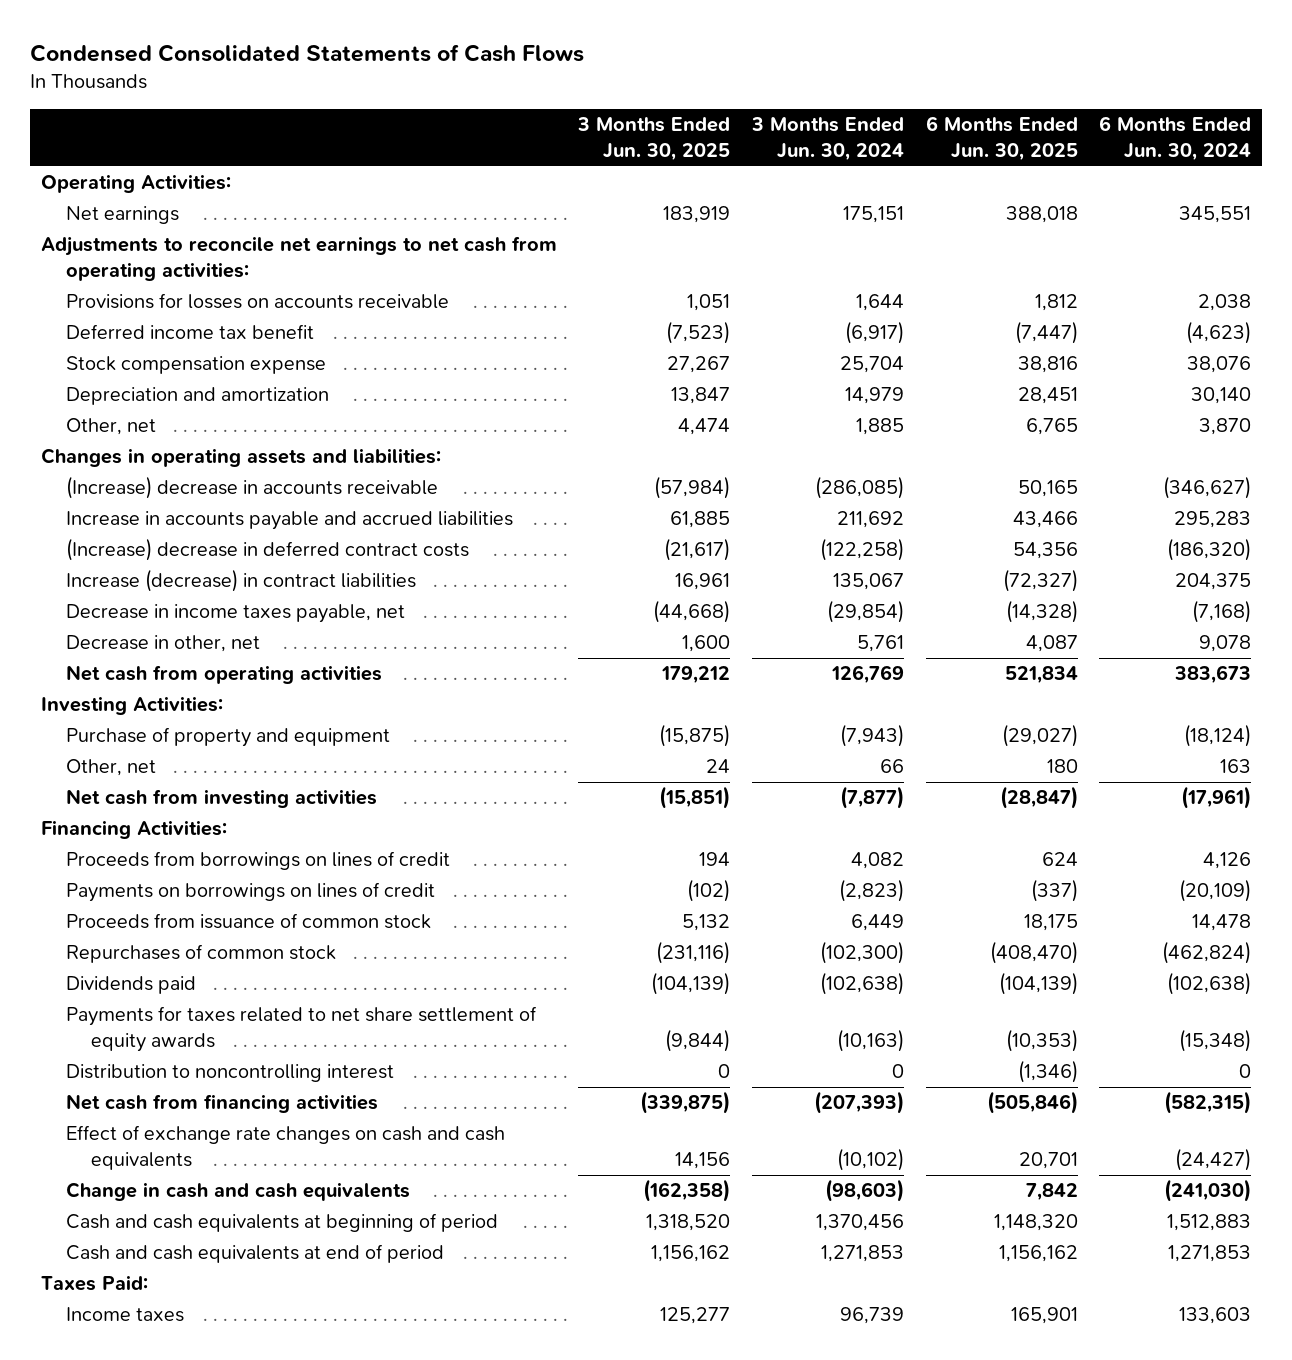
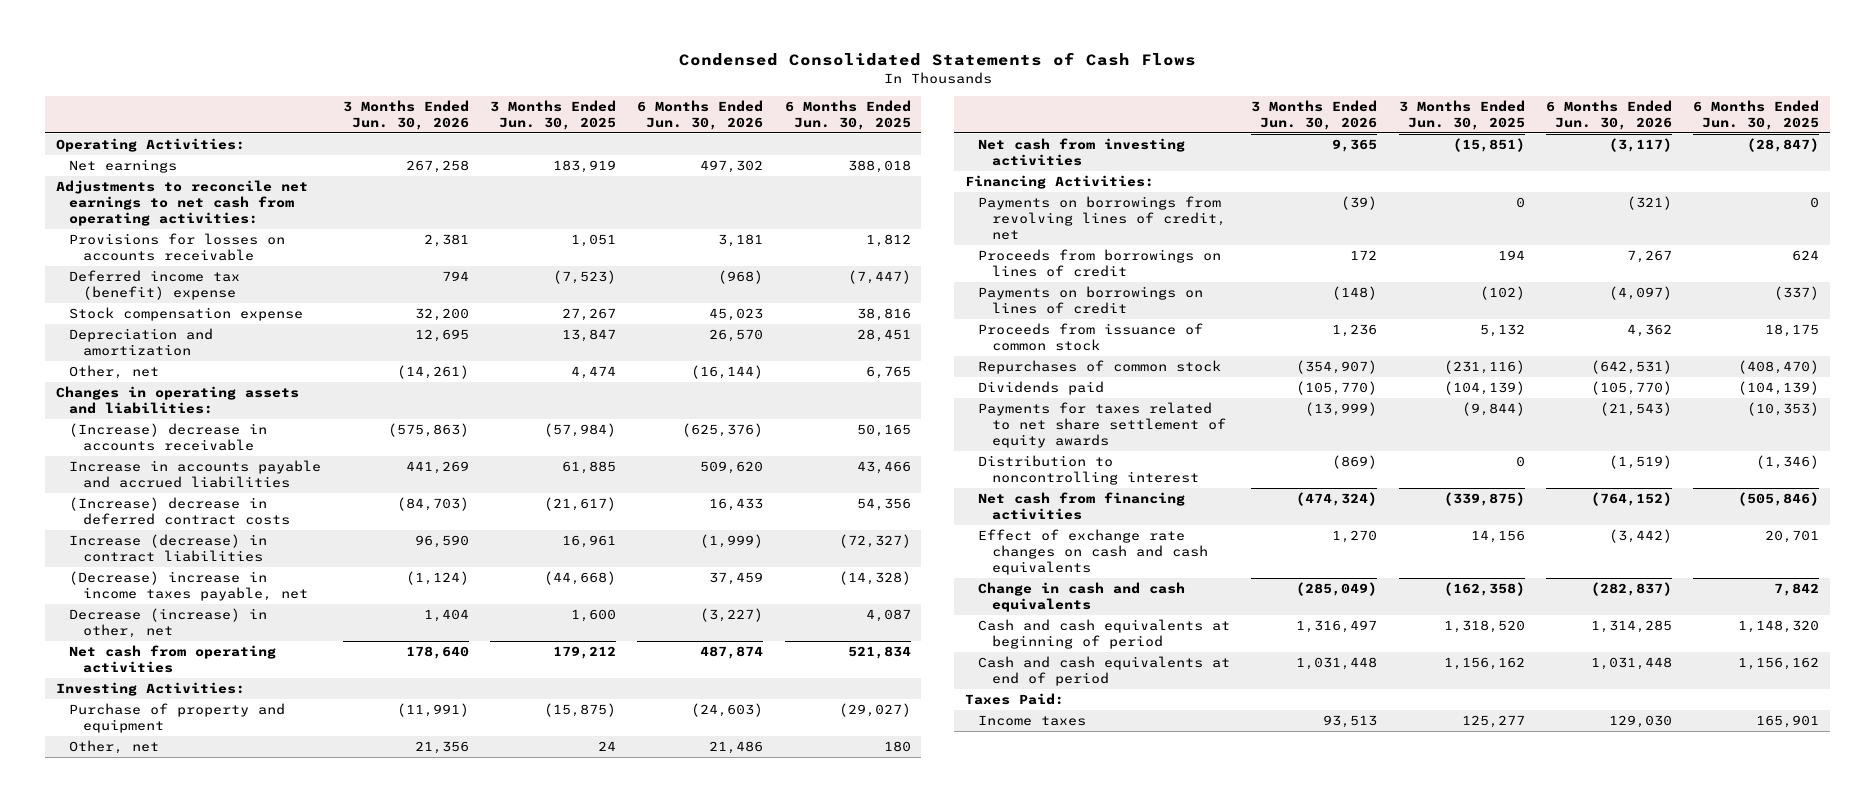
[750,117,904,161] 3 Months Ended Jun. 30, 2024 -> none
[1099,116,1252,161] 6 Months Ended Jun. 30, 2024 -> none
none -> [342,99,469,130] 3 Months Ended Jun. 30, 2026
none -> [637,99,764,130] 6 Months Ended Jun. 30, 2026
[66,324,315,340] Deferred income tax benefit -> [69,269,241,300] Deferred income tax (benefit) expense
[66,604,406,624] Decrease in income taxes payable, net -> [69,570,308,601] (Decrease) increase in income taxes payable, net
[66,635,261,653] Decrease in other, net -> [69,607,268,638] Decrease (increase) in other, net
none -> [978,195,1226,241] Payments on borrowings from revolving lines of credit, net

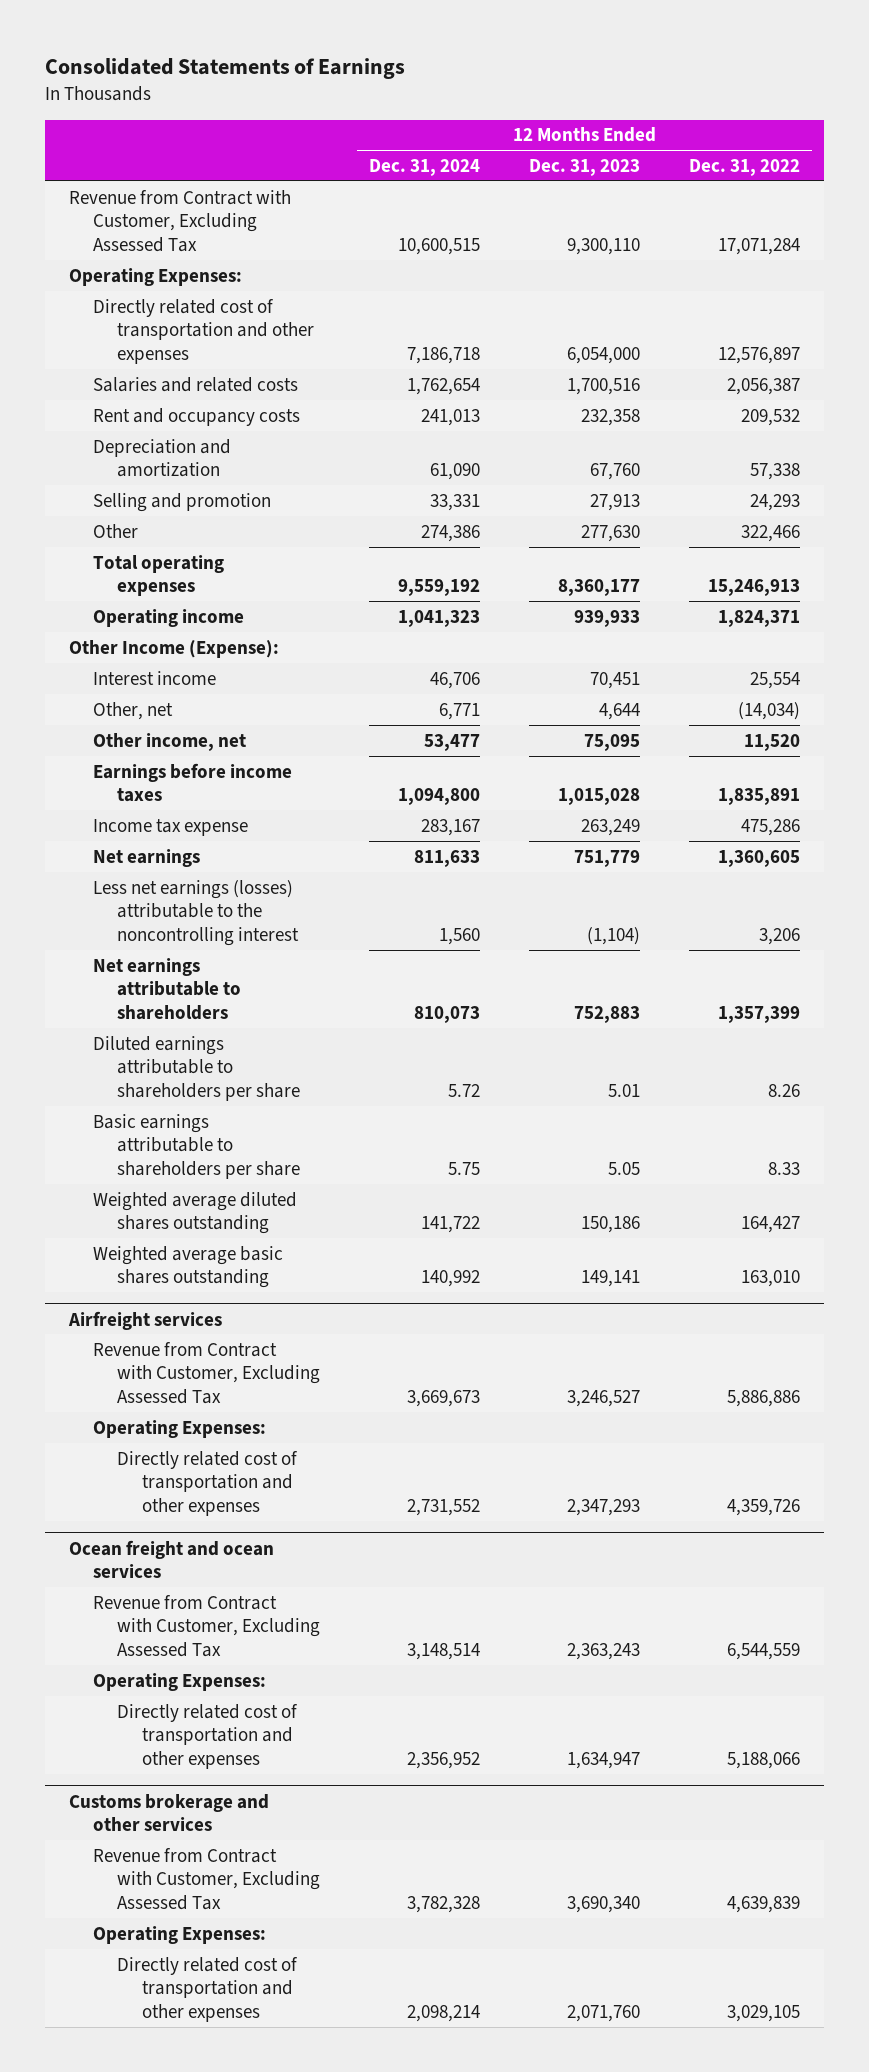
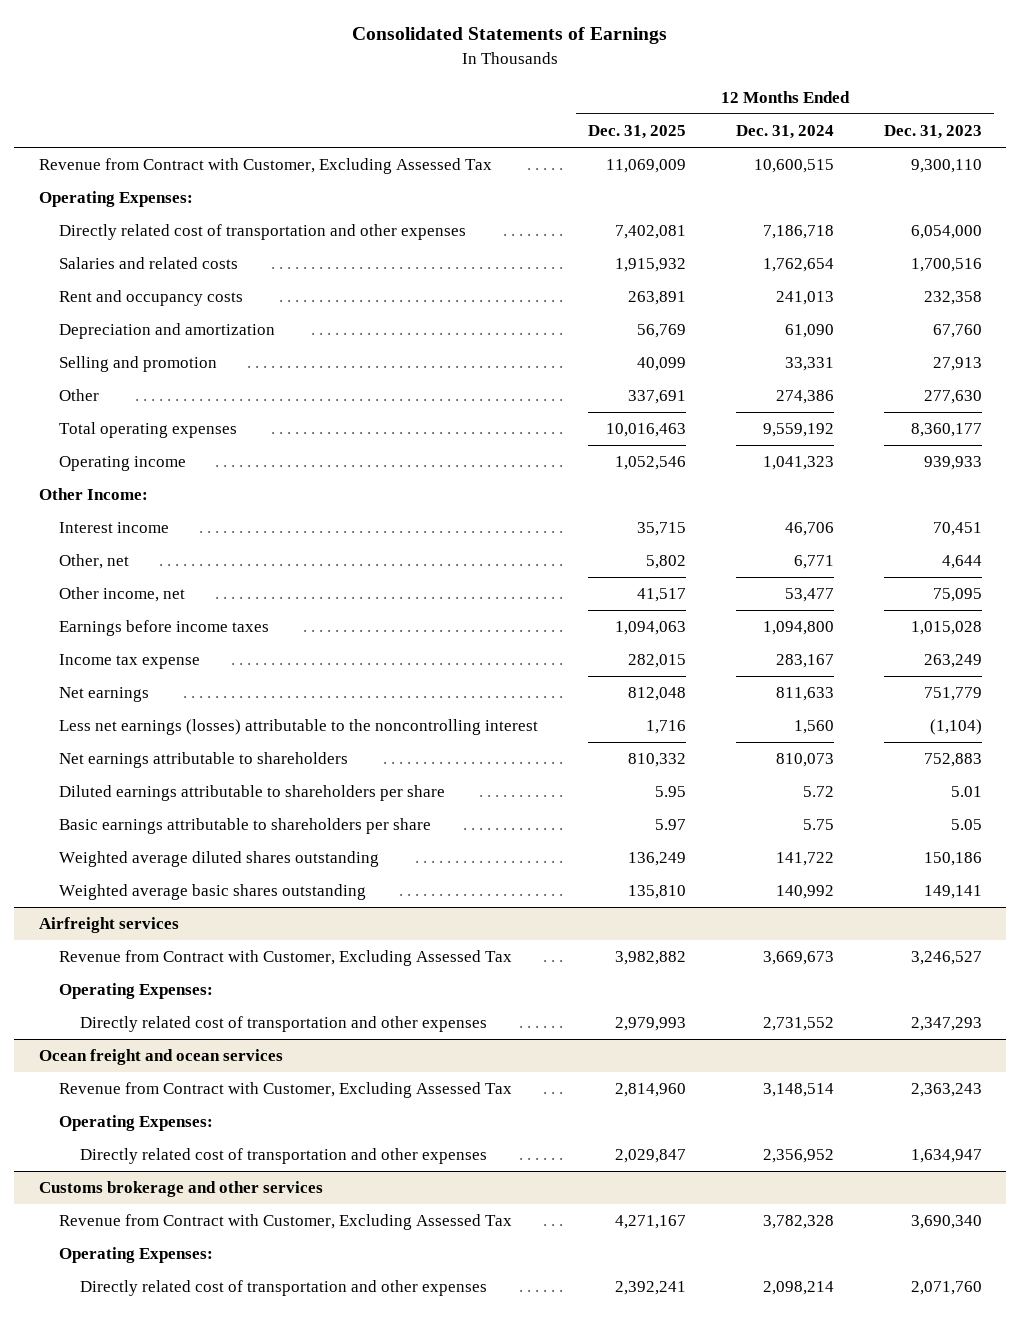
[688,158,800,176] Dec. 31, 2022 -> none
none -> [588,125,687,140] Dec. 31, 2025
[68,639,279,658] Other Income (Expense): -> [38,488,148,501] Other Income:

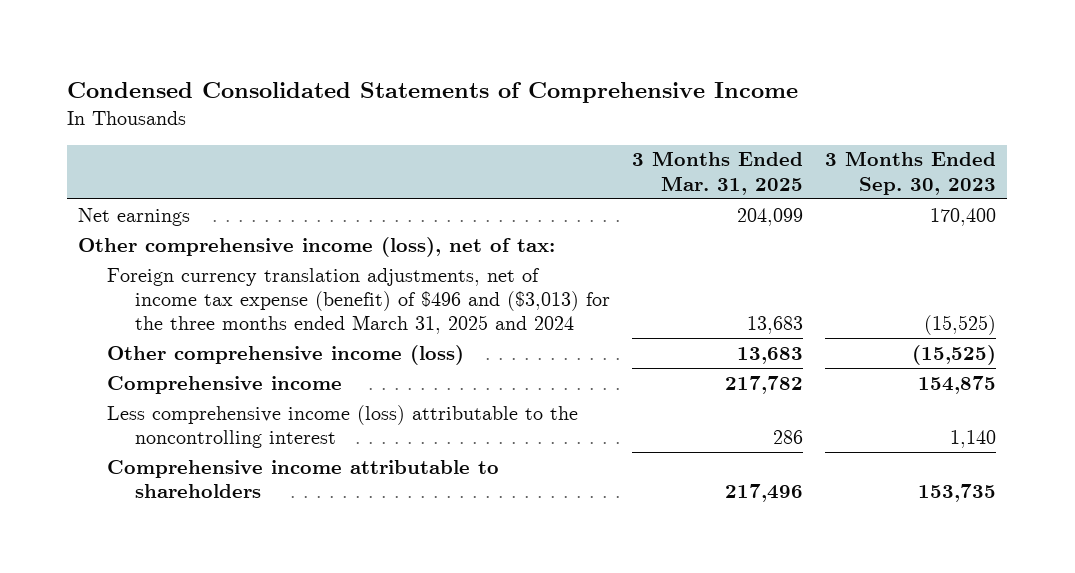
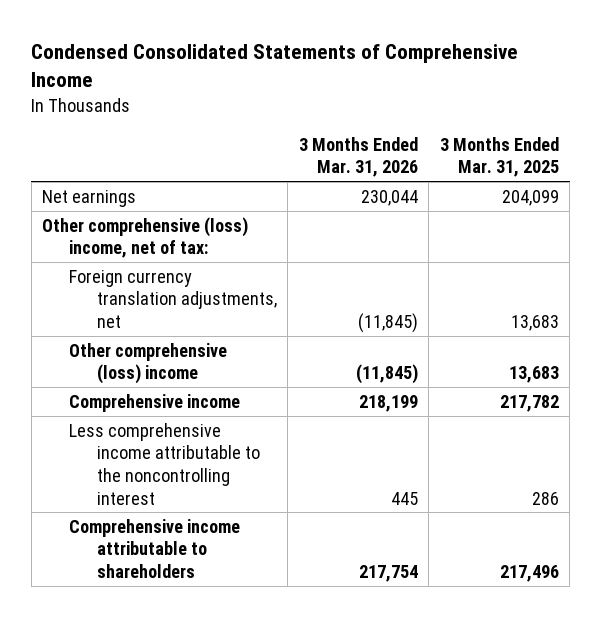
[825,151,997,195] 3 Months Ended Sep. 30, 2023 -> none
none -> [298,136,418,178] 3 Months Ended Mar. 31, 2026
[78,236,556,257] Other comprehensive income (loss), net of tax: -> [42,216,249,259] Other comprehensive (loss) income, net of tax:
[106,267,610,335] Foreign currency translation adjustments, net of income tax expense (benefit) of $496 and ($3,013) for the three months ended March 31, 2025 and 2024 -> [69,269,277,328] Foreign currency translation adjustments, net
[106,344,464,365] Other comprehensive income (loss) -> [69,342,228,385] Other comprehensive (loss) income
[106,404,578,448] Less comprehensive income (loss) attributable to the noncontrolling interest -> [69,422,260,505] Less comprehensive income attributable to the noncontrolling interest

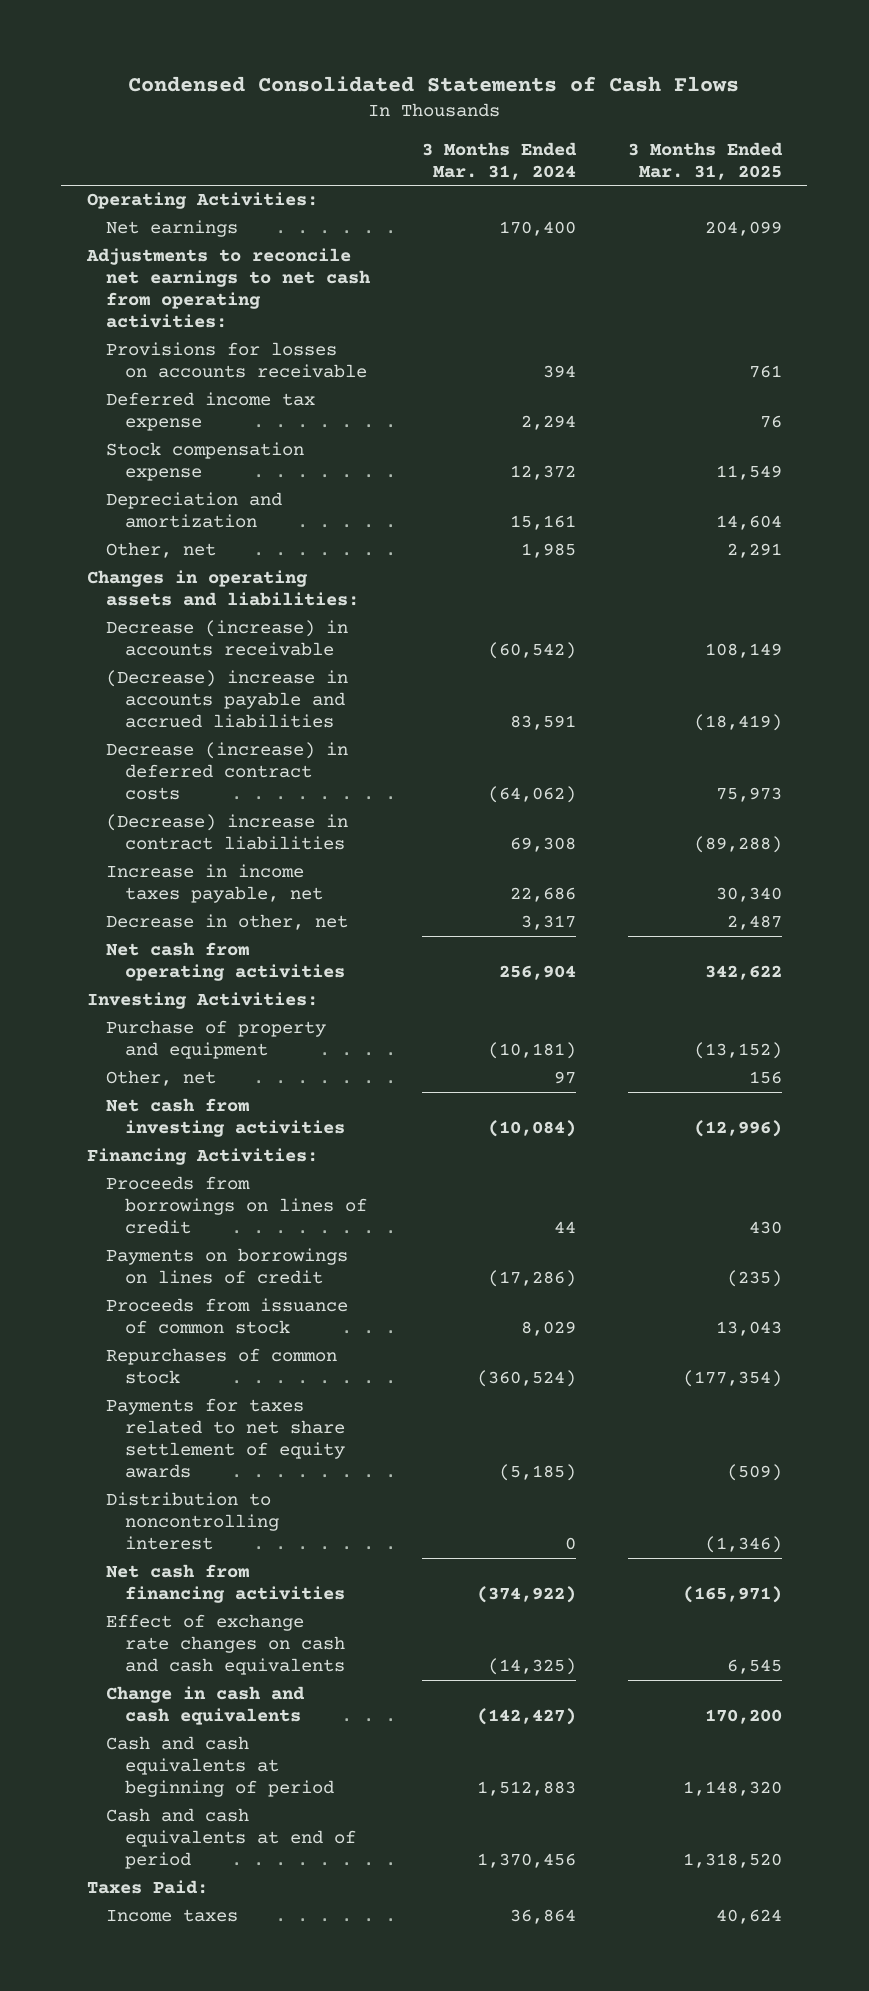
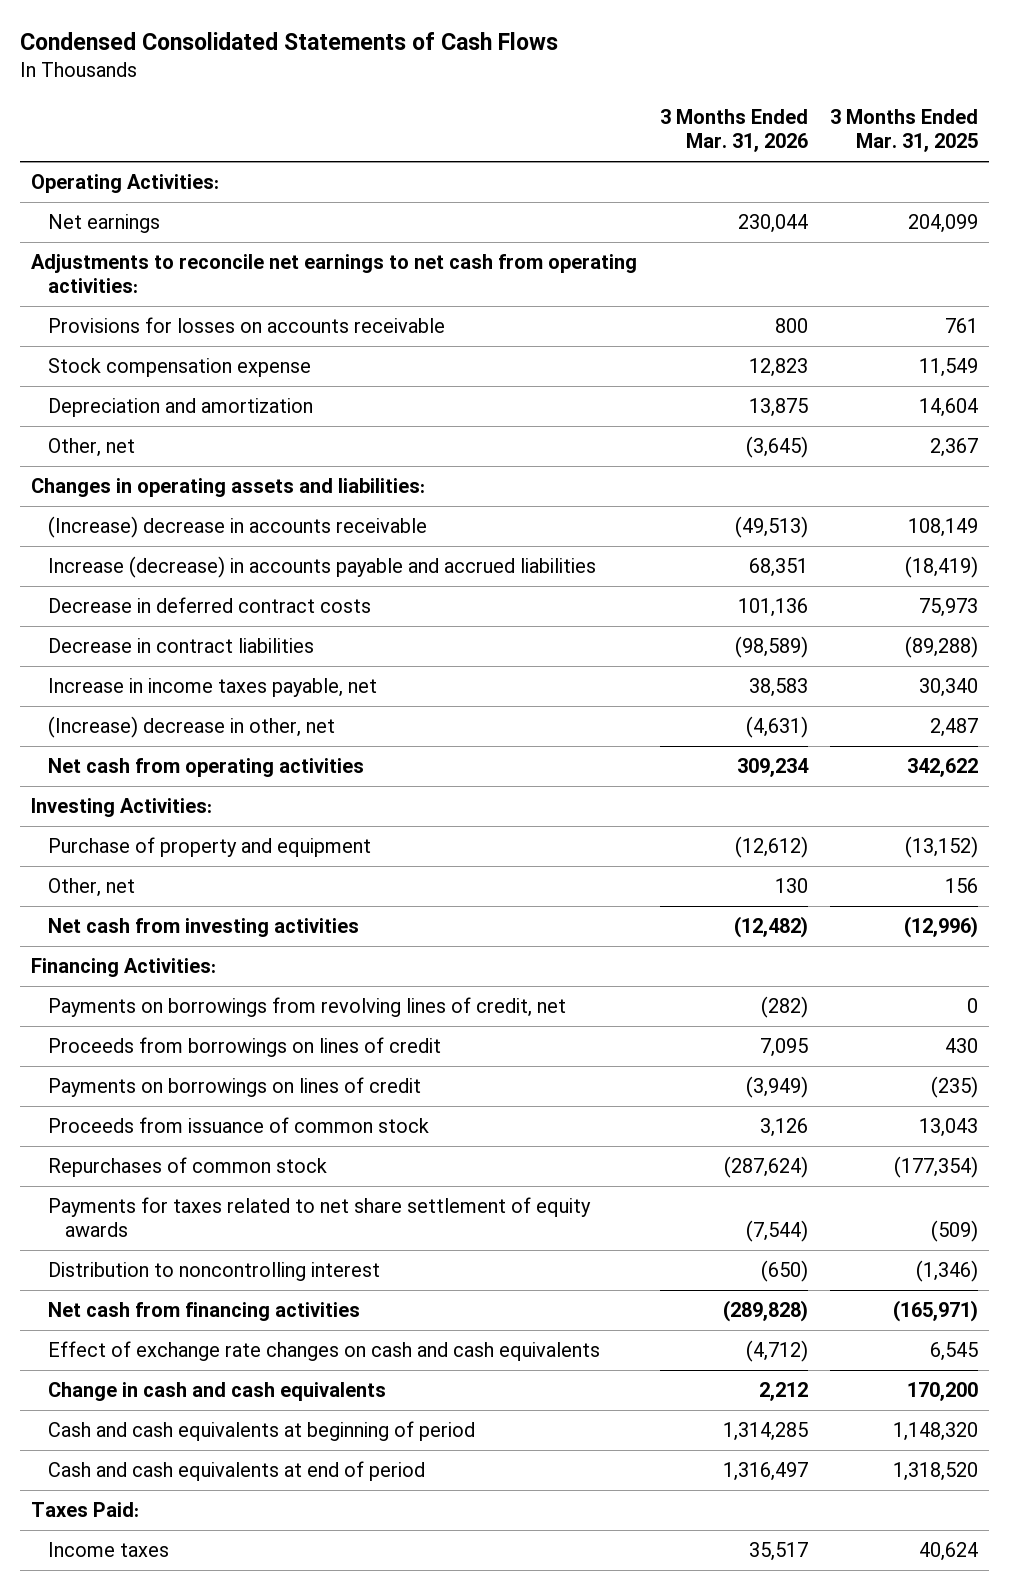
[421,141,577,180] 3 Months Ended Mar. 31, 2024 -> none
none -> [659,108,808,153] 3 Months Ended Mar. 31, 2026
[106,392,316,432] Deferred income tax expense -> none
[726,543,782,559] 2,291 -> [930,437,979,457] 2,367
[106,620,349,657] Decrease (increase) in accounts receivable -> [48,515,428,538] (Increase) decrease in accounts receivable
[106,670,349,729] (Decrease) increase in accounts payable and accrued liabilities -> [48,555,597,578] Increase (decrease) in accounts payable and accrued liabilities
[106,742,349,801] Decrease (increase) in deferred contract costs -> [48,596,372,613] Decrease in deferred contract costs
[106,814,349,851] (Decrease) increase in contract liabilities -> [48,637,315,653] Decrease in contract liabilities
[106,914,349,931] Decrease in other, net -> [48,715,336,738] (Increase) decrease in other, net
none -> [48,996,567,1017] Payments on borrowings from revolving lines of credit, net

